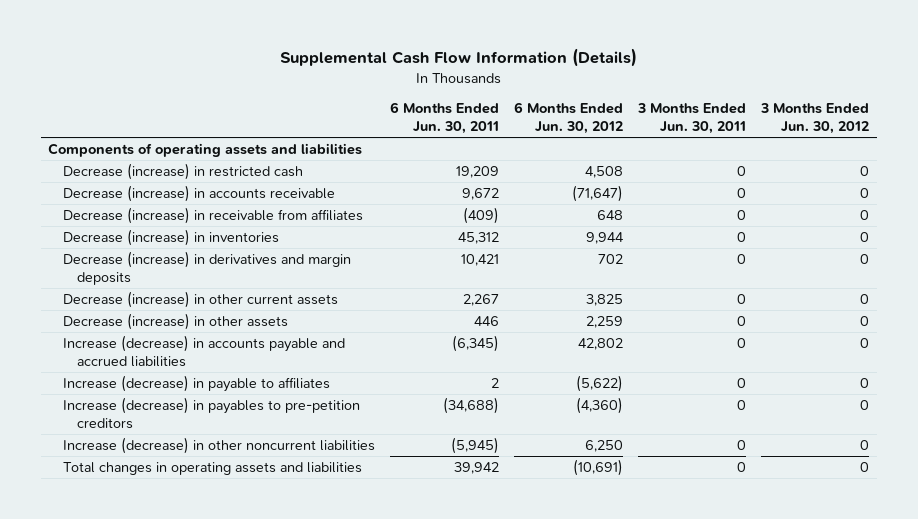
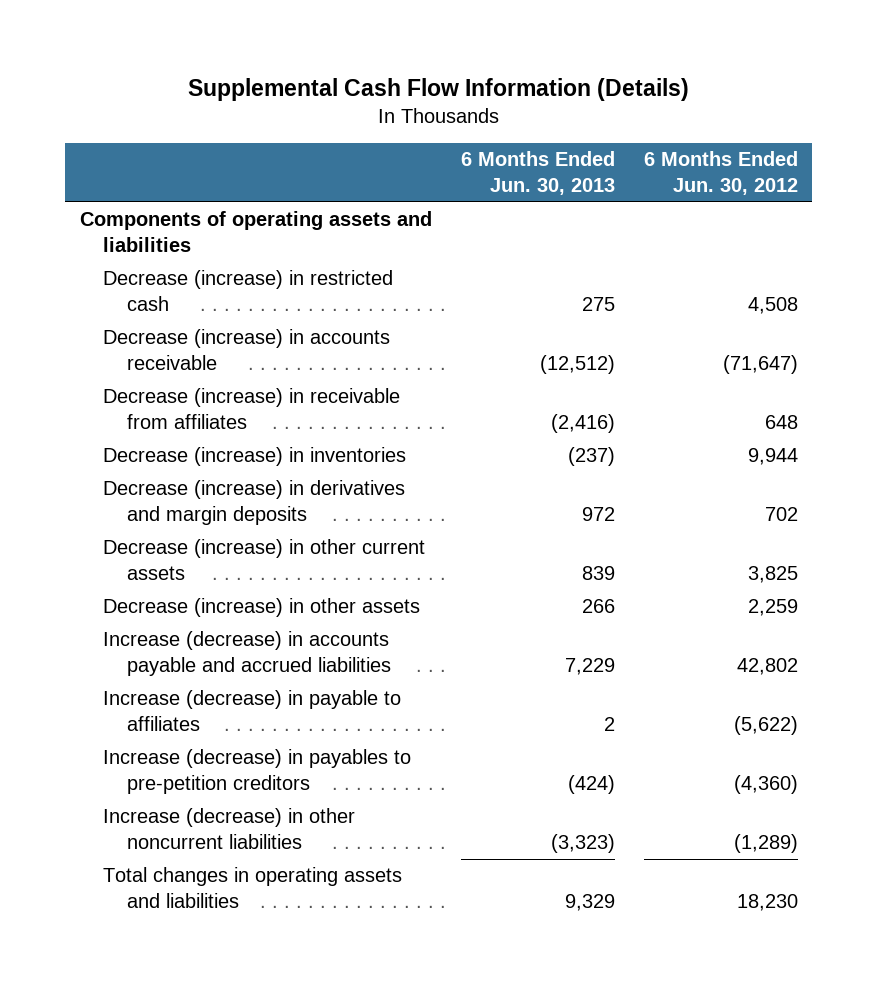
[389,101,499,134] 6 Months Ended Jun. 30, 2011 -> none
[637,102,747,134] 3 Months Ended Jun. 30, 2011 -> none
[760,102,870,134] 3 Months Ended Jun. 30, 2012 -> none
none -> [460,151,615,196] 6 Months Ended Jun. 30, 2013
[585,439,624,452] 6,250 -> [733,834,798,854] (1,289)
[573,458,624,476] (10,691) -> [736,894,798,912] 18,230

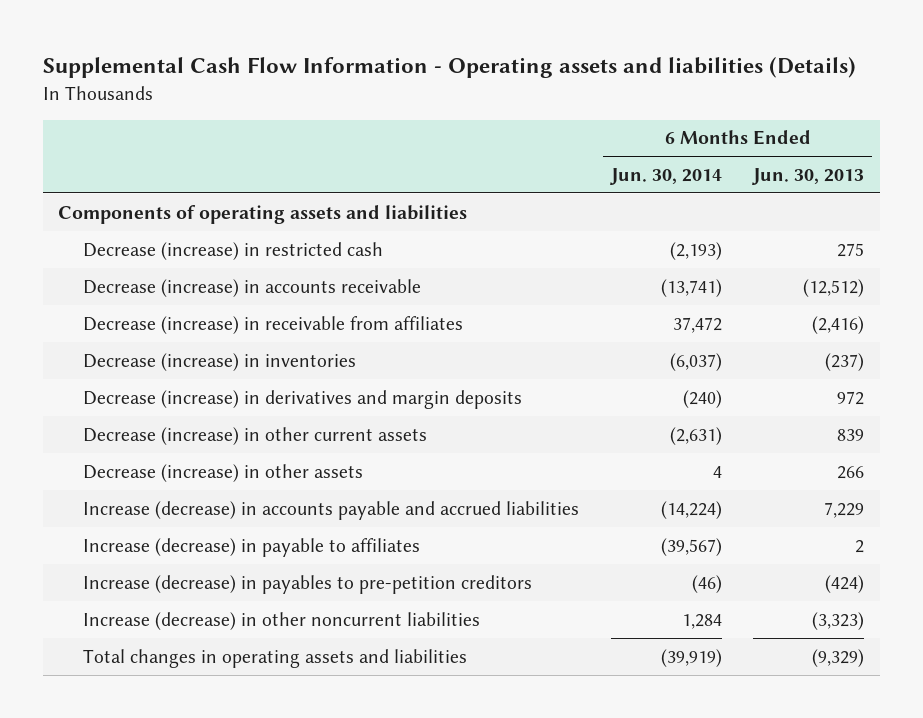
[187,77,689,101] Supplemental Cash Flow Information (Details) -> [42,57,856,79] Supplemental Cash Flow Information - Operating assets and liabilities (Details)
[643,151,798,196] 6 Months Ended Jun. 30, 2012 -> none
none -> [609,168,722,186] Jun. 30, 2014
[564,894,615,912] 9,329 -> [812,648,865,667] (9,329)

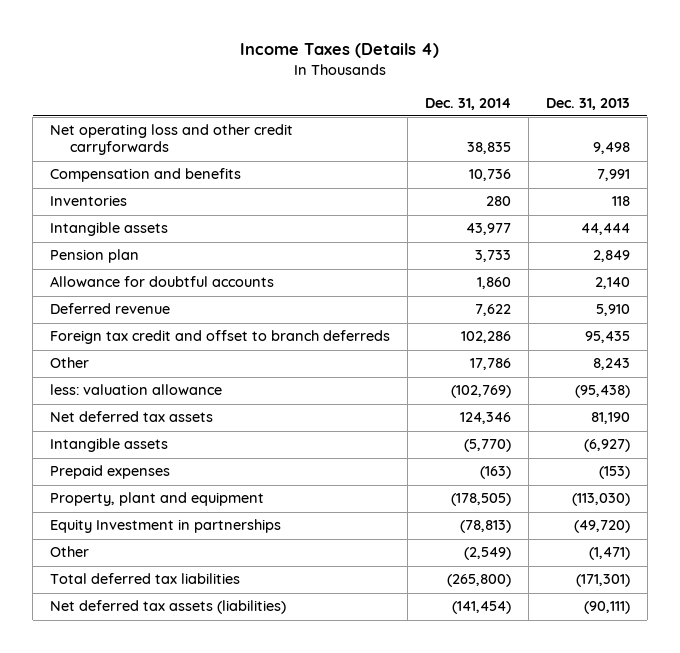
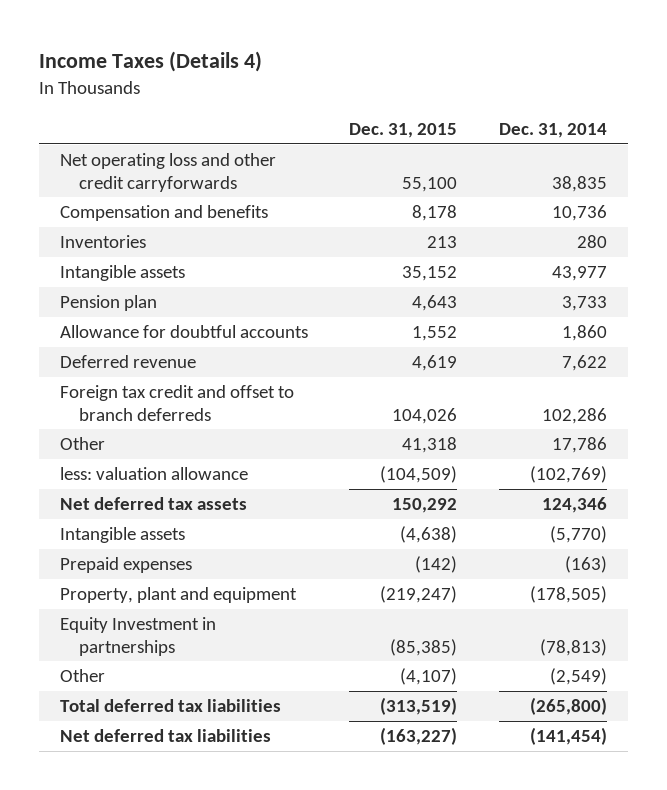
[545,97,630,110] Dec. 31, 2013 -> none
none -> [349,122,458,138] Dec. 31, 2015
[50,600,287,615] Net deferred tax assets (liabilities) -> [59,729,271,743] Net deferred tax liabilities

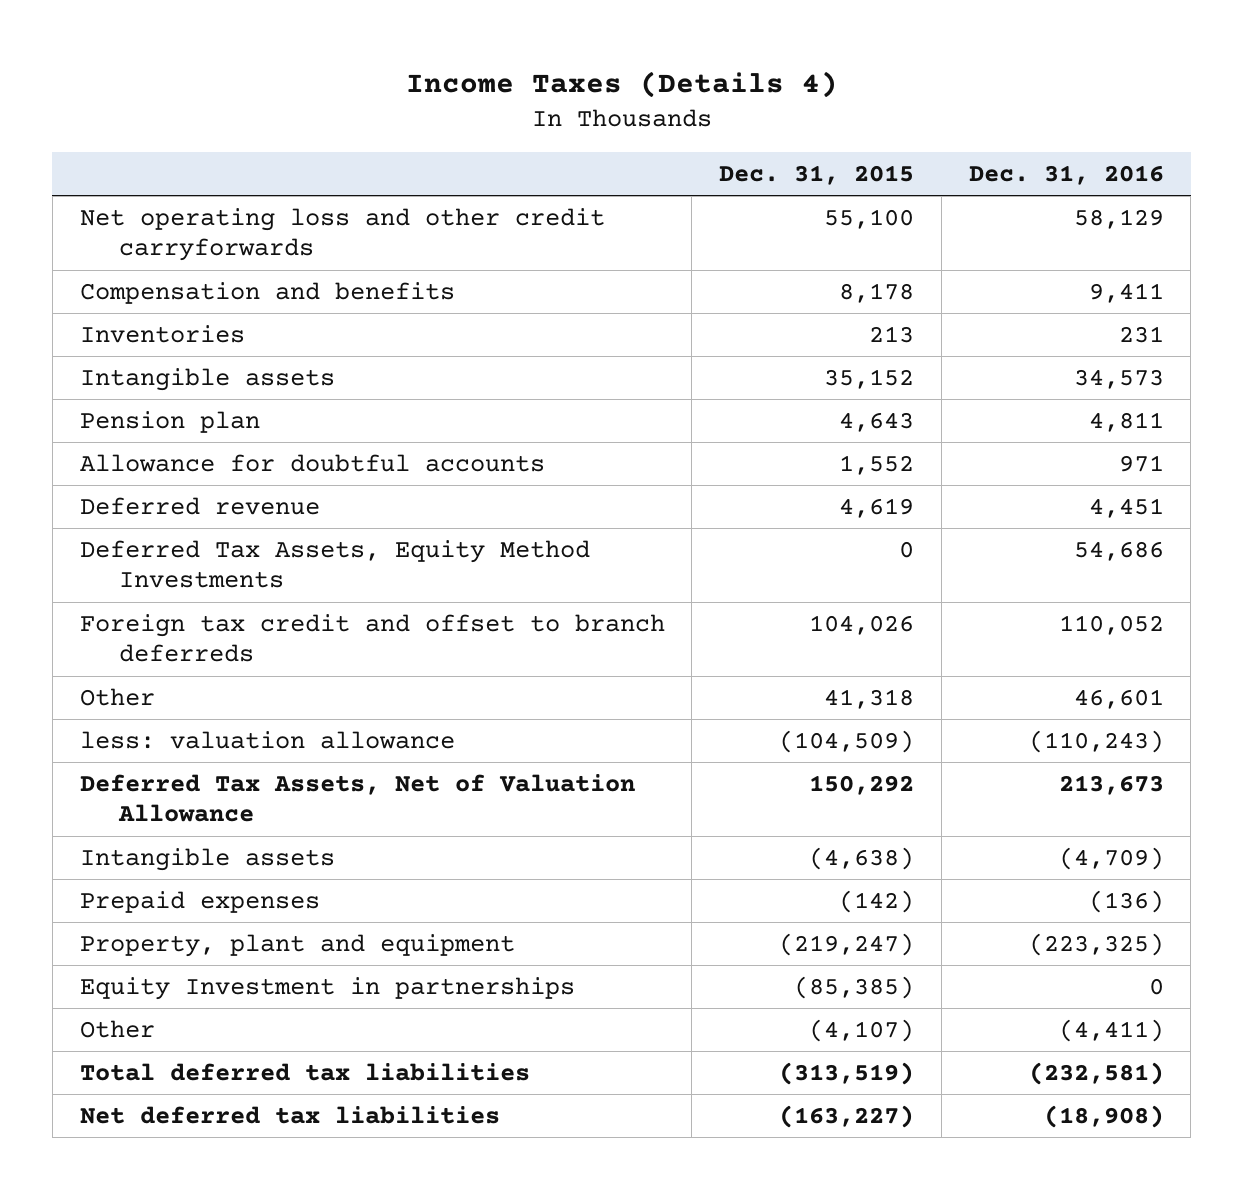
[499,122,608,138] Dec. 31, 2014 -> none
none -> [968,164,1164,185] Dec. 31, 2016
none -> [79,540,590,589] Deferred Tax Assets, Equity Method Investments
[59,497,247,511] Net deferred tax assets -> [79,774,635,823] Deferred Tax Assets, Net of Valuation Allowance

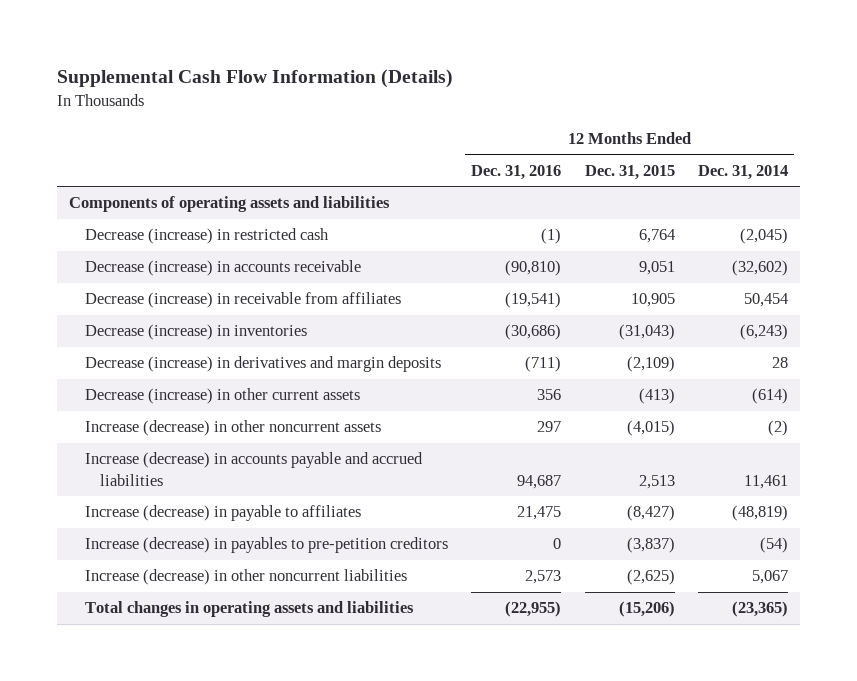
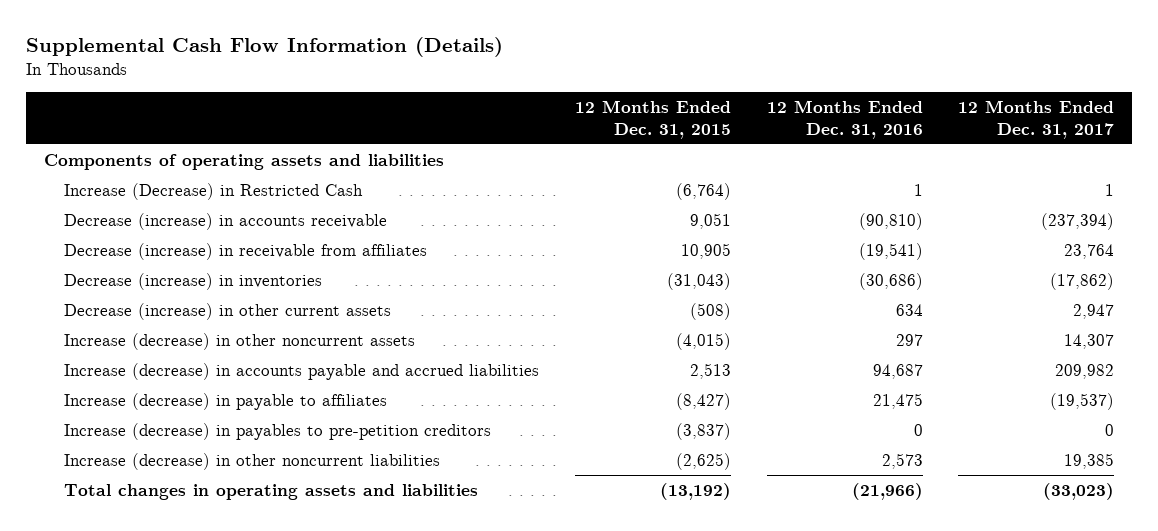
[697,164,788,180] Dec. 31, 2014 -> none
none -> [958,99,1115,139] 12 Months Ended Dec. 31, 2017
[84,228,329,245] Decrease (increase) in restricted cash -> [63,182,363,200] Increase (Decrease) in Restricted Cash
[541,228,562,245] (1) -> [913,183,923,196] 1
[638,229,675,244] 6,764 -> [675,182,731,200] (6,764)
[84,356,441,373] Decrease (increase) in derivatives and margin deposits -> none
[537,389,562,401] 356 -> [895,303,923,316] 634
[638,388,675,405] (413) -> [689,302,731,320] (508)
[505,601,562,618] (22,955) -> [851,482,923,500] (21,966)
[618,601,675,618] (15,206) -> [659,482,731,500] (13,192)

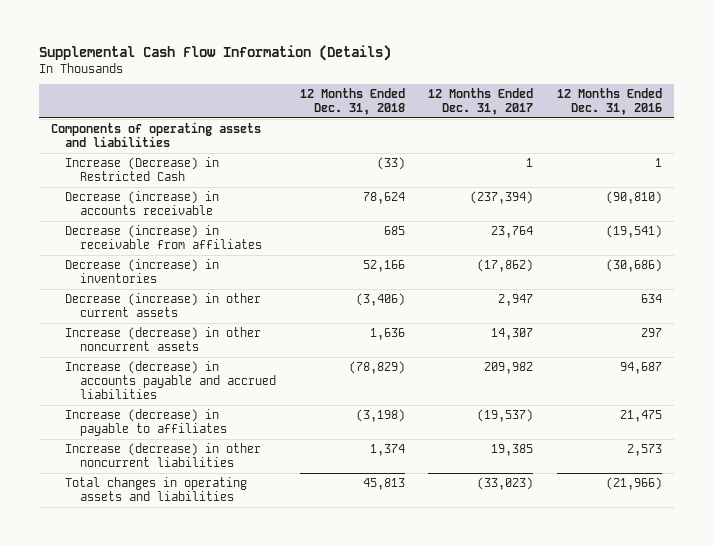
[574,99,731,139] 12 Months Ended Dec. 31, 2015 -> none
none -> [299,88,405,116] 12 Months Ended Dec. 31, 2018
[63,422,491,440] Increase (decrease) in payables to pre-petition creditors -> none

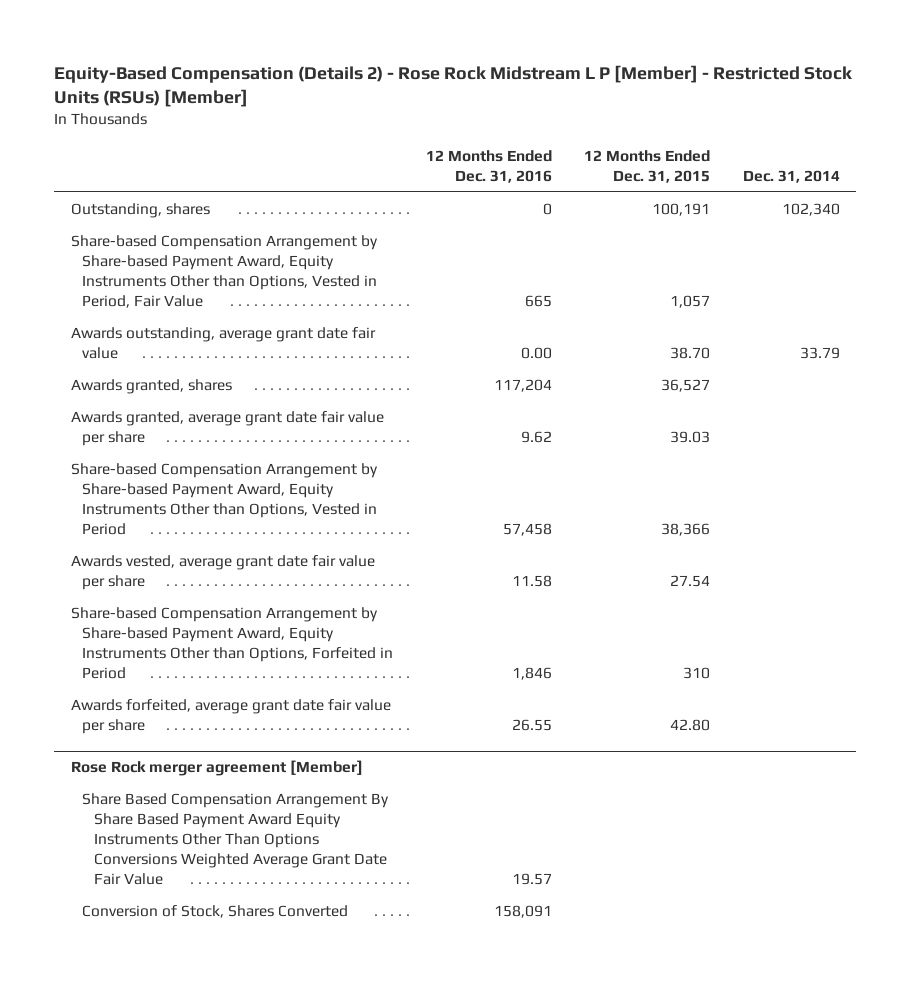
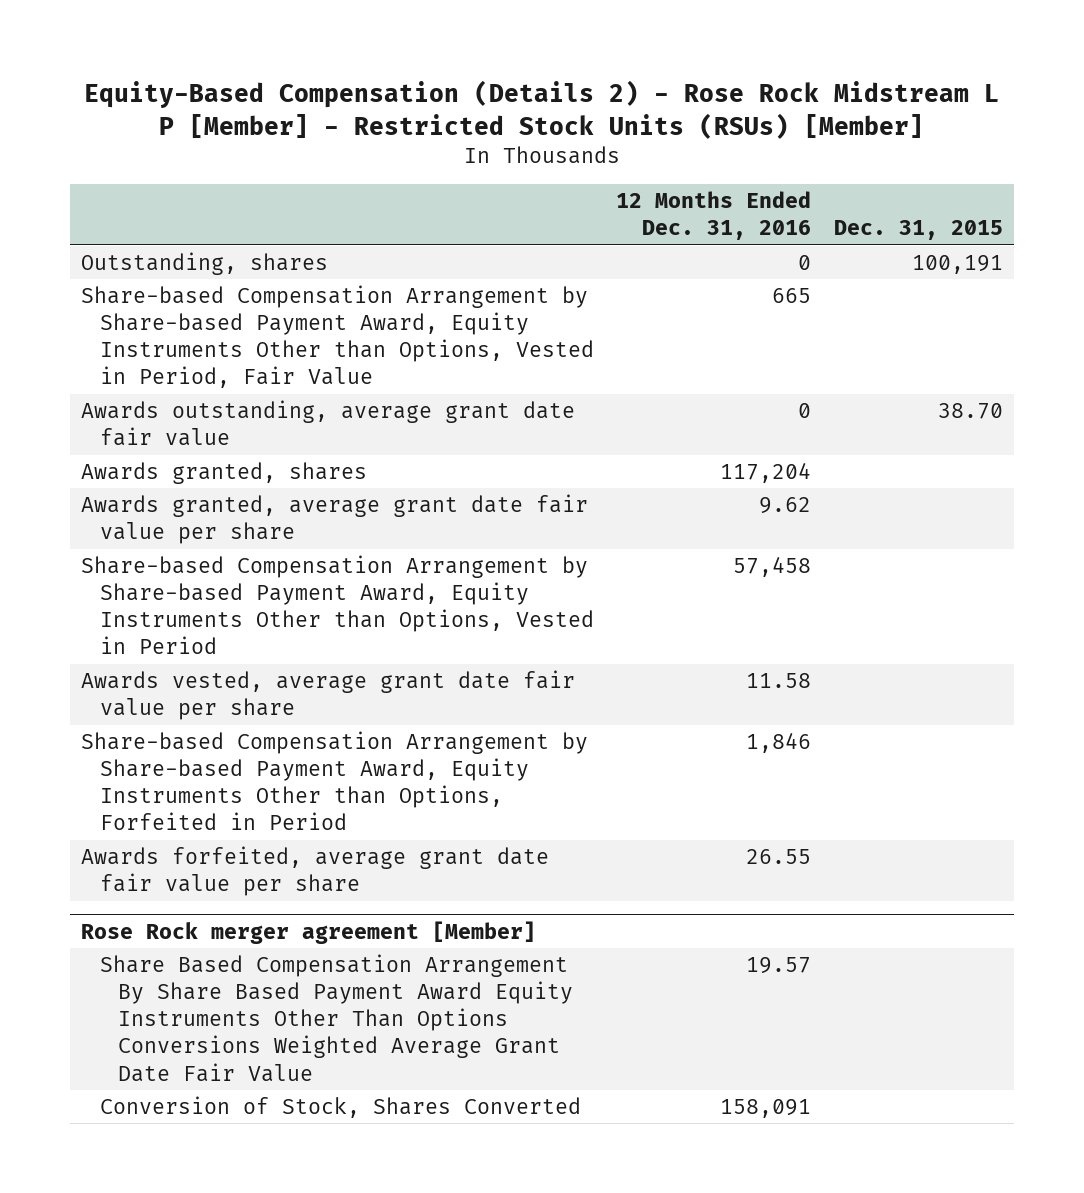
[584,149,711,183] 12 Months Ended Dec. 31, 2015 -> none
[743,169,841,183] Dec. 31, 2014 -> none
none -> [833,220,1003,241] Dec. 31, 2015
[520,347,552,360] 0.00 -> [798,403,812,419] 0

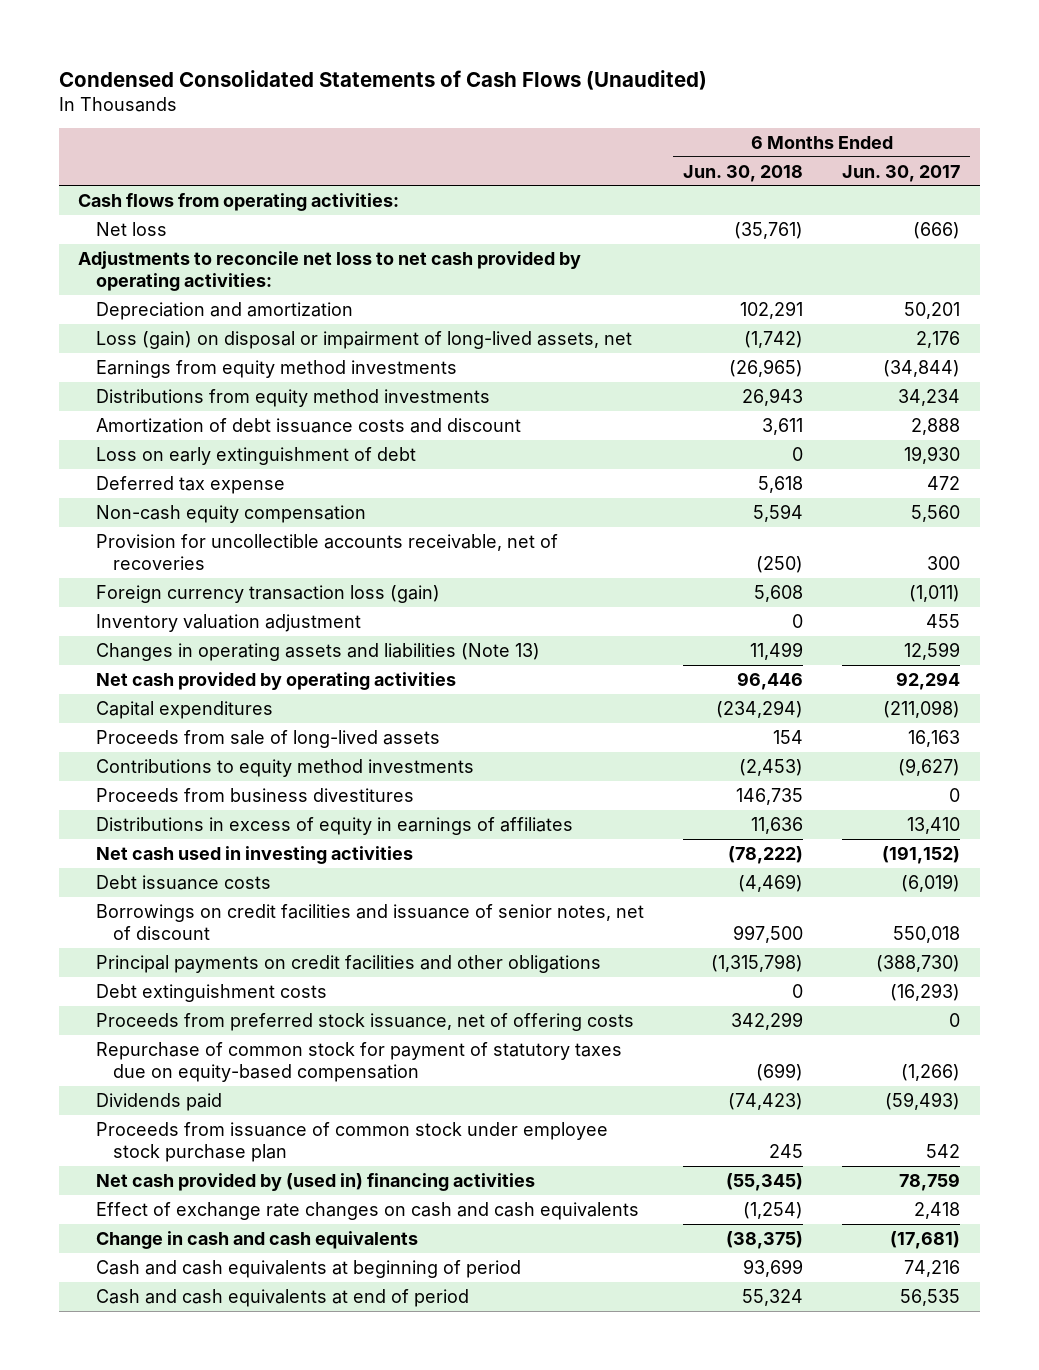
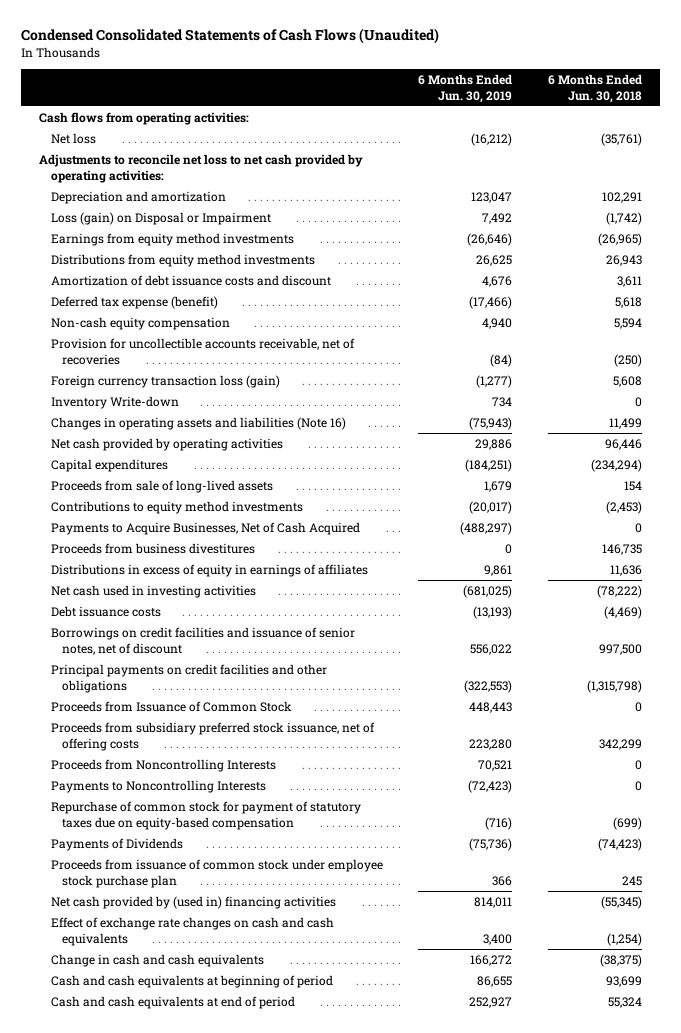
[842,164,961,182] Jun. 30, 2017 -> none
none -> [418,73,513,103] 6 Months Ended Jun. 30, 2019
[95,330,632,349] Loss (gain) on disposal or impairment of long-lived assets, net -> [50,211,271,225] Loss (gain) on Disposal or Impairment
[95,446,416,465] Loss on early extinguishment of debt -> none
[95,475,285,494] Deferred tax expense -> [50,295,218,309] Deferred tax expense (benefit)
[95,613,361,632] Inventory valuation adjustment -> [50,395,179,409] Inventory Write-down
[95,642,540,661] Changes in operating assets and liabilities (Note 13) -> [50,416,346,430] Changes in operating assets and liabilities (Note 16)
none -> [50,521,360,535] Payments to Acquire Businesses, Net of Cash Acquired
[95,983,327,1002] Debt extinguishment costs -> none
none -> [50,700,292,712] Proceeds from Issuance of Common Stock
[95,1012,634,1031] Proceeds from preferred stock issuance, net of offering costs -> [50,721,375,751] Proceeds from subsidiary preferred stock issuance, net of offering costs
none -> [50,758,276,772] Proceeds from Noncontrolling Interests
none -> [50,779,266,793] Payments to Noncontrolling Interests
[95,1092,222,1111] Dividends paid -> [50,837,183,851] Payments of Dividends

